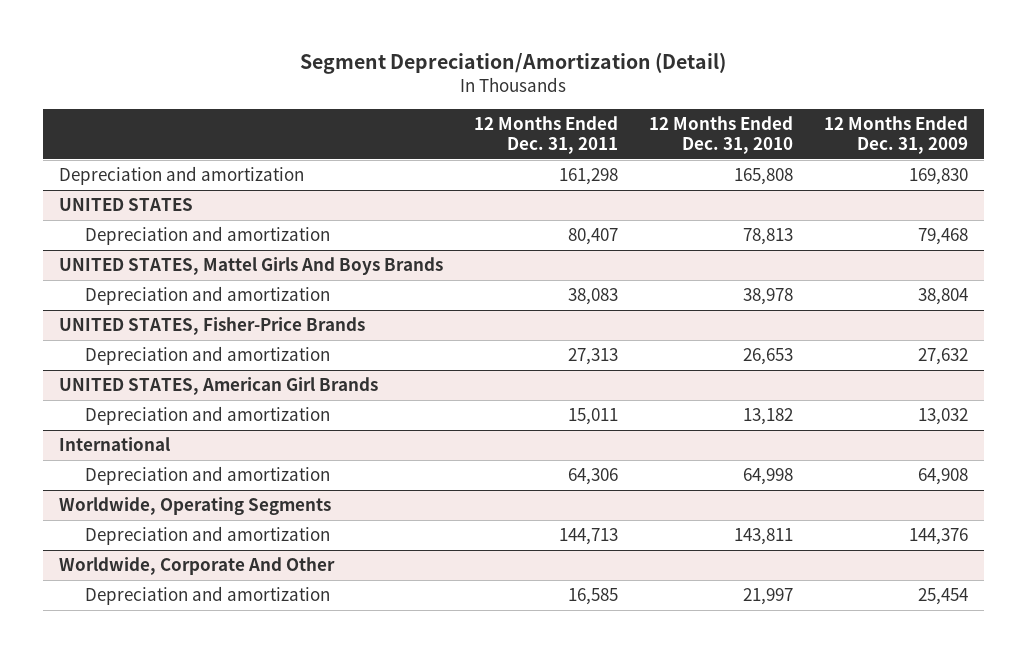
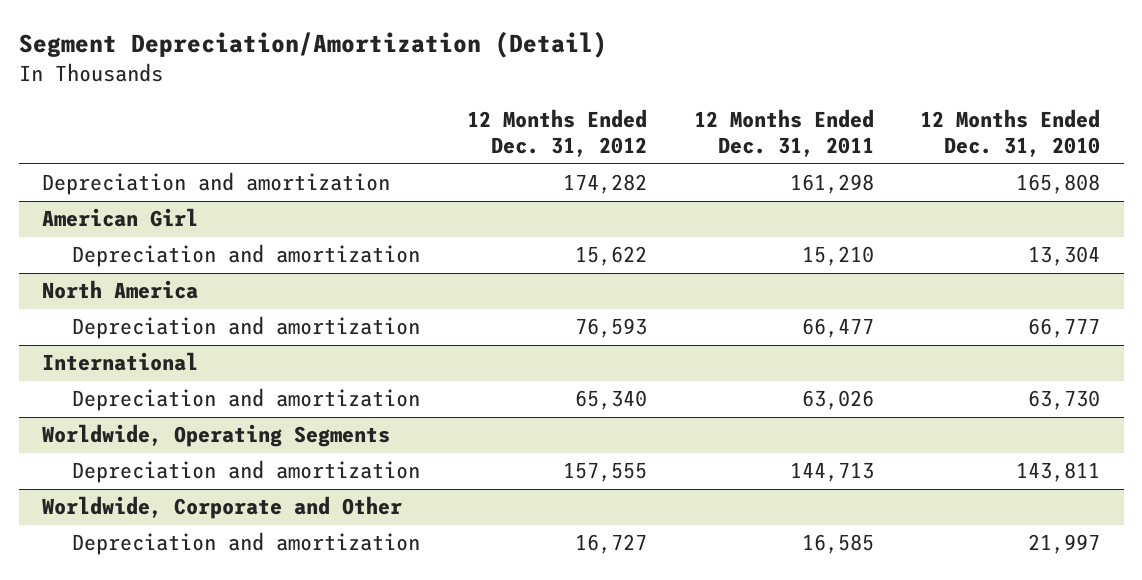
[824,116,969,154] 12 Months Ended Dec. 31, 2009 -> none
none -> [467,109,648,158] 12 Months Ended Dec. 31, 2012
[58,198,193,212] UNITED STATES -> none
[58,257,443,276] UNITED STATES, Mattel Girls And Boys Brands -> none
[58,317,365,336] UNITED STATES, Fisher-Price Brands -> none
[84,346,330,366] Depreciation and amortization -> none
[58,377,378,396] UNITED STATES, American Girl Brands -> none
[84,406,330,426] Depreciation and amortization -> none
none -> [41,208,198,228] American Girl
[567,228,618,246] 80,407 -> [801,246,874,267] 15,210
[743,228,794,246] 78,813 -> [1028,246,1101,267] 13,304
none -> [41,280,198,300] North America
[567,288,618,306] 38,083 -> [801,318,874,339] 66,477
[743,288,794,306] 38,978 -> [1028,318,1101,339] 66,777
[567,468,618,486] 64,306 -> [801,390,874,411] 63,026
[743,468,794,486] 64,998 -> [1028,390,1101,411] 63,730
[58,557,335,576] Worldwide, Corporate And Other -> [41,496,402,520] Worldwide, Corporate and Other

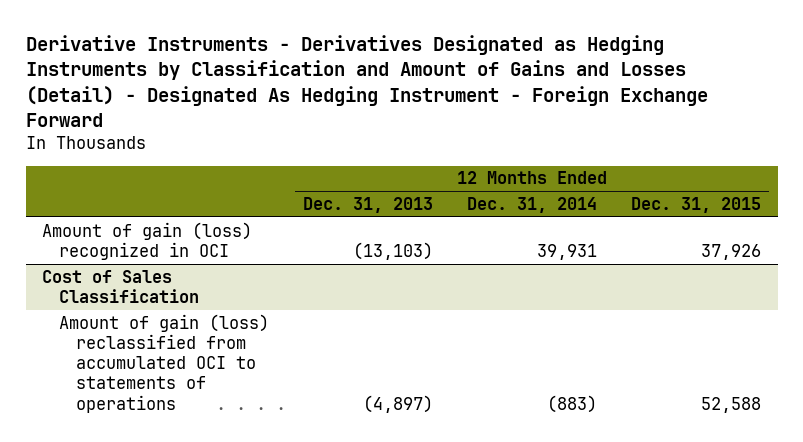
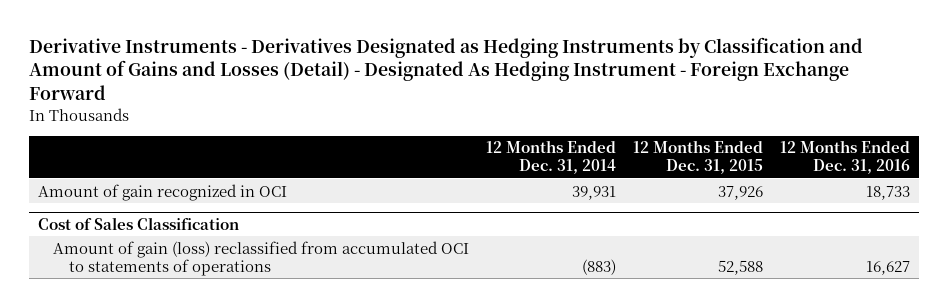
[302,196,433,213] Dec. 31, 2013 -> none
none -> [780,140,911,175] 12 Months Ended Dec. 31, 2016
[42,221,253,260] Amount of gain (loss) recognized in OCI -> [37,183,287,201] Amount of gain recognized in OCI

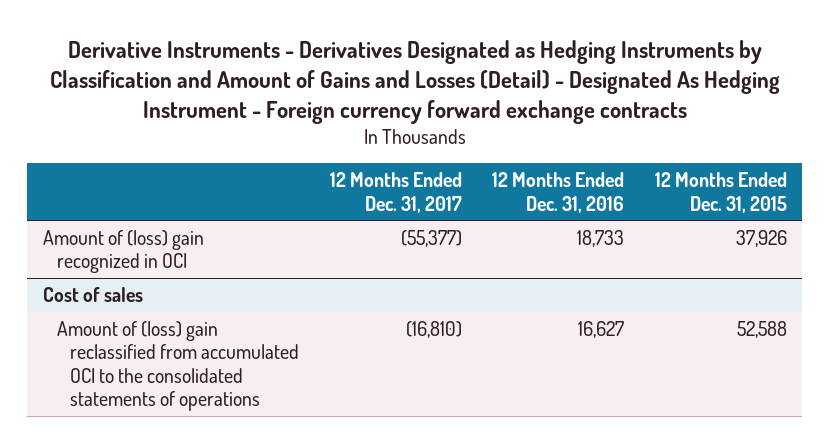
[29,36,864,101] Derivative Instruments - Derivatives Designated as Hedging Instruments by Classification and Amount of Gains and Losses (Detail) - Designated As Hedging Instrument - Foreign Exchange Forward -> [49,39,780,124] Derivative Instruments - Derivatives Designated as Hedging Instruments by Classification and Amount of Gains and Losses (Detail) - Designated As Hedging Instrument - Foreign currency forward exchange contracts
[486,140,617,175] 12 Months Ended Dec. 31, 2014 -> none
none -> [329,172,462,213] 12 Months Ended Dec. 31, 2017
[37,183,287,201] Amount of gain recognized in OCI -> [42,229,204,274] Amount of (loss) gain recognized in OCI
[37,216,239,230] Cost of Sales Classification -> [42,286,143,302] Cost of sales
[53,240,470,276] Amount of gain (loss) reclassified from accumulated OCI to statements of operations -> [56,320,300,411] Amount of (loss) gain reclassified from accumulated OCI to the consolidated statements of operations

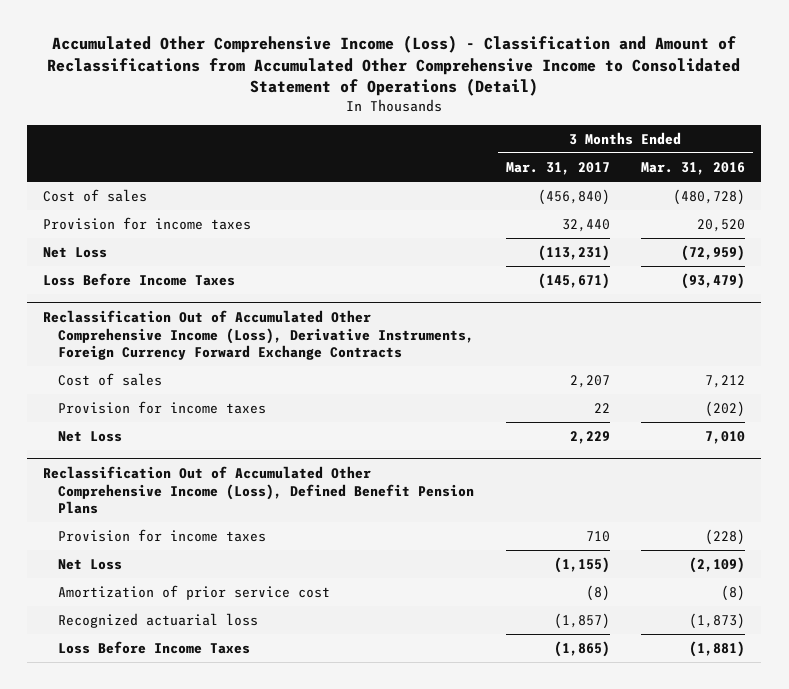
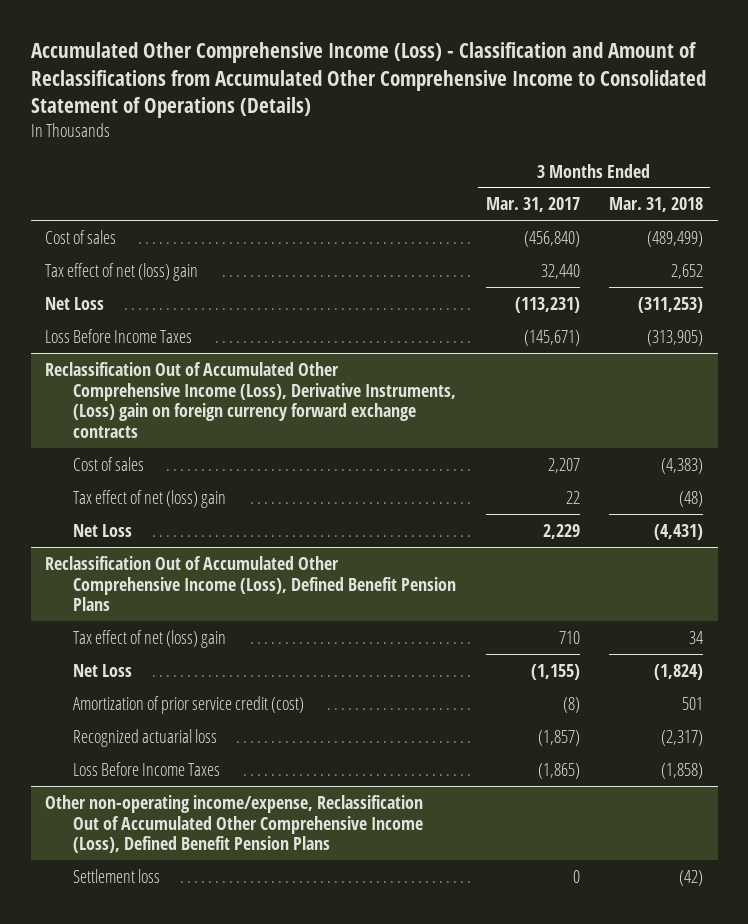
[47,34,741,97] Accumulated Other Comprehensive Income (Loss) - Classification and Amount of Reclassifications from Accumulated Other Comprehensive Income to Consolidated Statement of Operations (Detail) -> [30,42,706,119] Accumulated Other Comprehensive Income (Loss) - Classification and Amount of Reclassifications from Accumulated Other Comprehensive Income to Consolidated Statement of Operations (Details)
[641,161,746,175] Mar. 31, 2016 -> none
none -> [608,197,703,213] Mar. 31, 2018
[43,216,252,230] Provision for income taxes -> [45,262,199,281] Tax effect of net (loss) gain
[43,309,474,361] Reclassification Out of Accumulated Other Comprehensive Income (Loss), Derivative Instruments, Foreign Currency Forward Exchange Contracts -> [45,361,457,439] Reclassification Out of Accumulated Other Comprehensive Income (Loss), Derivative Instruments, (Loss) gain on foreign currency forward exchange contracts
[57,400,266,414] Provision for income taxes -> [73,489,227,508] Tax effect of net (loss) gain
[57,528,266,542] Provision for income taxes -> [73,629,227,648] Tax effect of net (loss) gain
[57,584,330,600] Amortization of prior service cost -> [73,695,305,714] Amortization of prior service credit (cost)
none -> [45,794,424,854] Other non-operating income/expense, Reclassification Out of Accumulated Other Comprehensive Income (Loss), Defined Benefit Pension Plans
none -> [73,868,161,883] Settlement loss

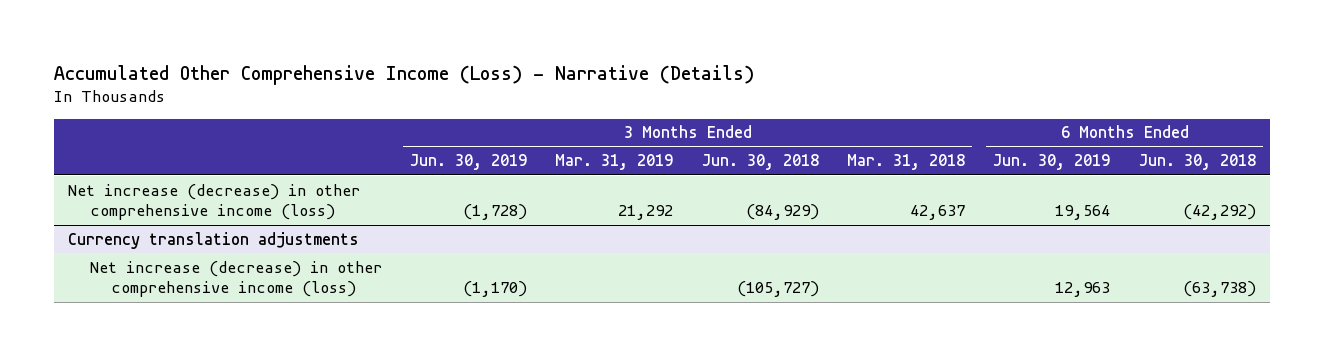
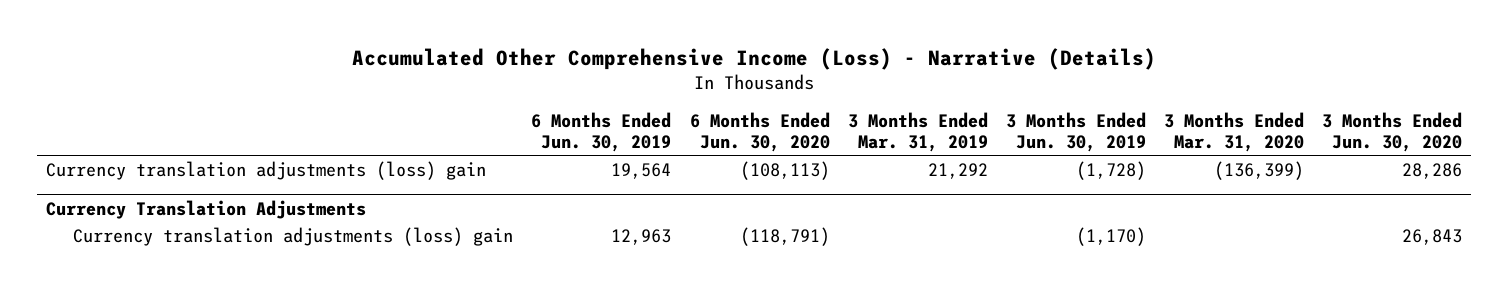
[701,154,819,171] Jun. 30, 2018 -> none
[847,154,966,171] Mar. 31, 2018 -> none
[1138,154,1256,171] Jun. 30, 2018 -> none
none -> [689,111,830,152] 6 Months Ended Jun. 30, 2020
none -> [1164,111,1305,152] 3 Months Ended Mar. 31, 2020
none -> [1322,111,1463,152] 3 Months Ended Jun. 30, 2020
[68,183,361,221] Net increase (decrease) in other comprehensive income (loss) -> [45,161,486,181] Currency translation adjustments (loss) gain
[68,231,360,249] Currency translation adjustments -> [45,199,366,219] Currency Translation Adjustments
[89,260,382,298] Net increase (decrease) in other comprehensive income (loss) -> [73,227,514,247] Currency translation adjustments (loss) gain

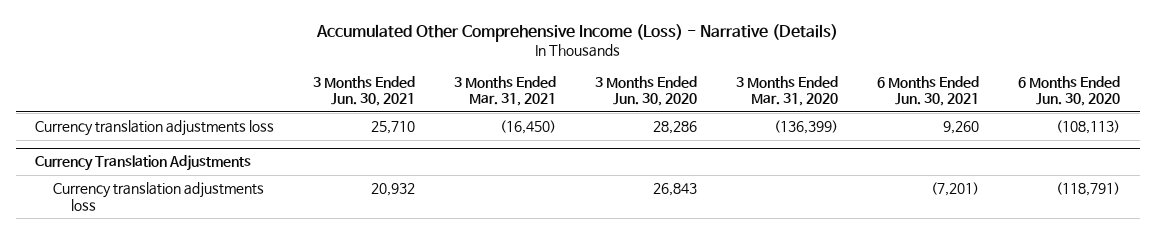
[531,111,672,152] 6 Months Ended Jun. 30, 2019 -> none
[847,111,988,152] 3 Months Ended Mar. 31, 2019 -> none
[1005,111,1146,152] 3 Months Ended Jun. 30, 2019 -> none
none -> [313,75,416,107] 3 Months Ended Jun. 30, 2021
none -> [454,75,557,107] 3 Months Ended Mar. 31, 2021
none -> [877,75,980,107] 6 Months Ended Jun. 30, 2021
[45,161,486,181] Currency translation adjustments (loss) gain -> [35,120,275,137] Currency translation adjustments loss
[73,227,514,247] Currency translation adjustments (loss) gain -> [52,182,264,211] Currency translation adjustments loss

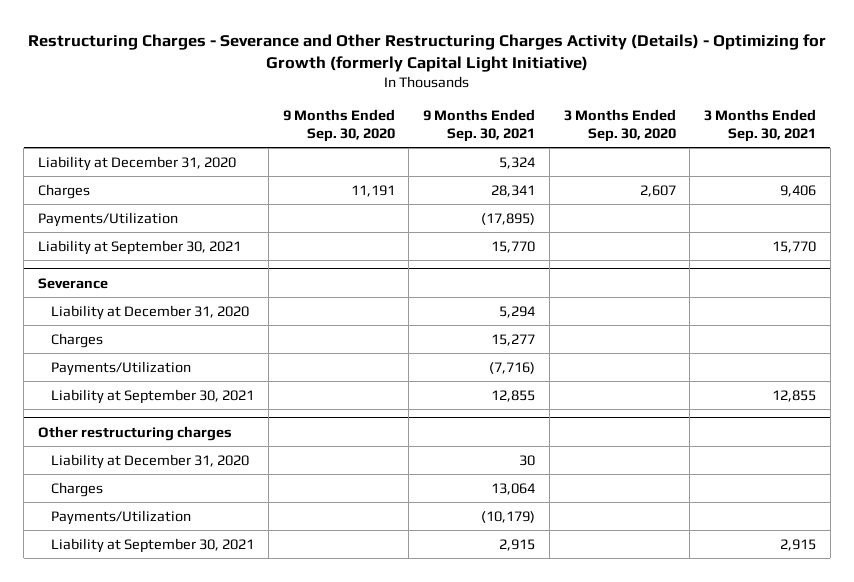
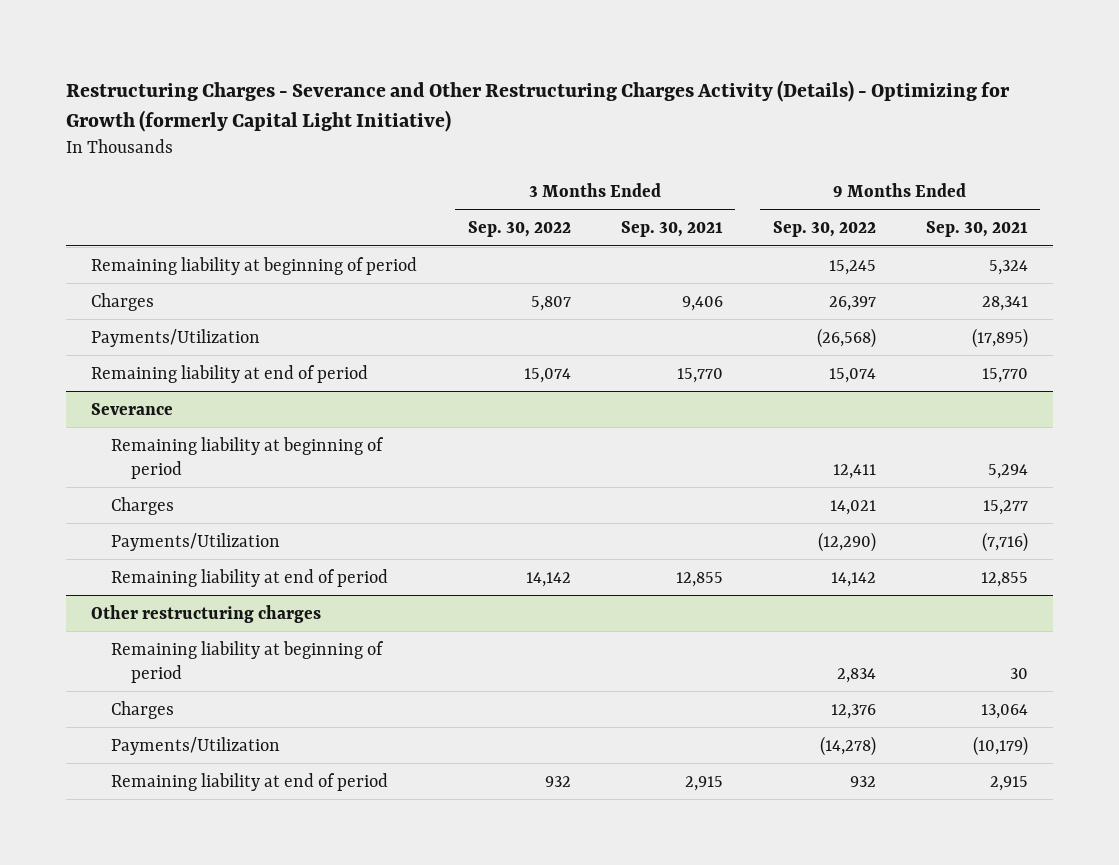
[282,109,395,142] 9 Months Ended Sep. 30, 2020 -> none
[563,109,676,142] 3 Months Ended Sep. 30, 2020 -> none
none -> [467,221,571,238] Sep. 30, 2022
none -> [772,221,876,238] Sep. 30, 2022
[37,155,236,171] Liability at December 31, 2020 -> [91,256,418,275] Remaining liability at beginning of period
[37,239,241,255] Liability at September 30, 2021 -> [91,364,369,383] Remaining liability at end of period
[51,304,250,320] Liability at December 31, 2020 -> [111,436,385,479] Remaining liability at beginning of period
[51,388,255,404] Liability at September 30, 2021 -> [111,568,389,587] Remaining liability at end of period
[51,453,250,469] Liability at December 31, 2020 -> [111,640,385,683] Remaining liability at beginning of period
[51,537,255,553] Liability at September 30, 2021 -> [111,772,389,791] Remaining liability at end of period

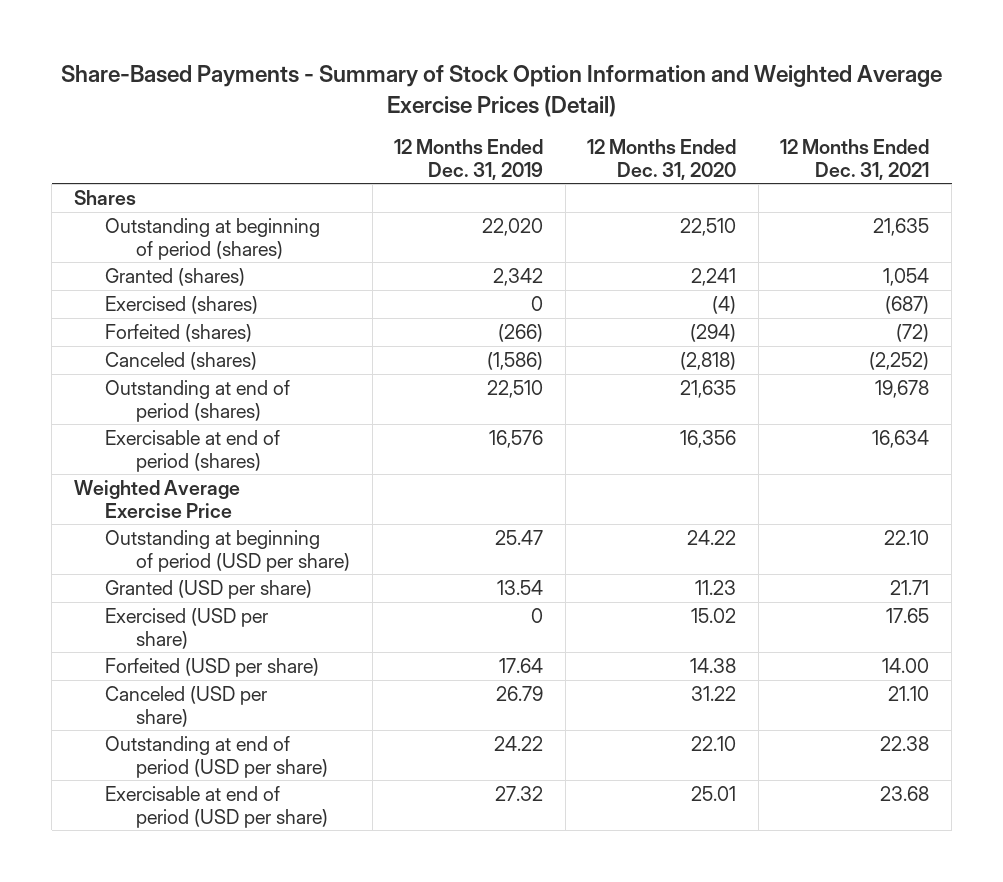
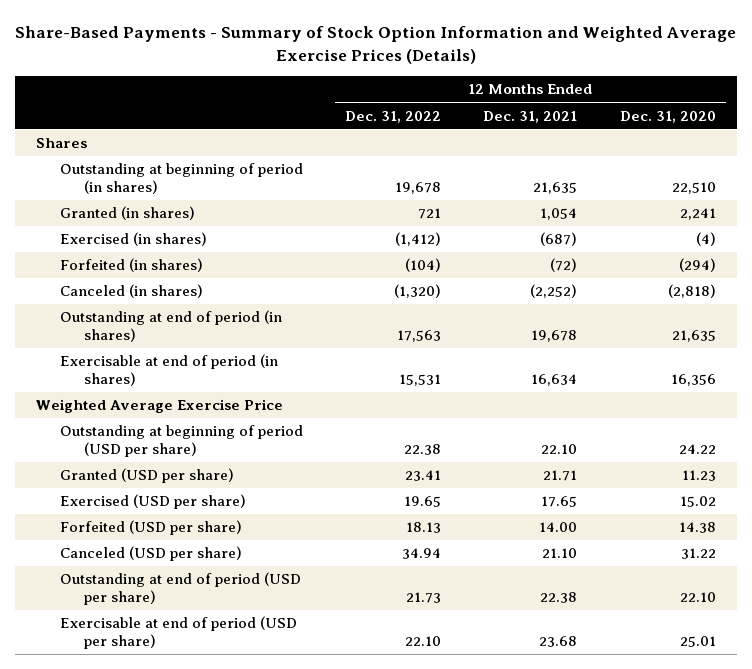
[60,65,942,118] Share-Based Payments - Summary of Stock Option Information and Weighted Average Exercise Prices (Detail) -> [15,26,737,65] Share-Based Payments - Summary of Stock Option Information and Weighted Average Exercise Prices (Details)
[394,138,544,180] 12 Months Ended Dec. 31, 2019 -> none
none -> [345,110,442,123] Dec. 31, 2022
[104,218,320,260] Outstanding at beginning of period (shares) -> [60,163,304,195] Outstanding at beginning of period (in shares)
[104,268,245,287] Granted (shares) -> [60,206,196,221] Granted (in shares)
[104,296,258,315] Exercised (shares) -> [60,232,208,247] Exercised (in shares)
[104,324,252,343] Forfeited (shares) -> [60,258,204,273] Forfeited (in shares)
[104,352,257,371] Canceled (shares) -> [60,284,204,299] Canceled (in shares)
[104,380,290,422] Outstanding at end of period (shares) -> [60,310,283,343] Outstanding at end of period (in shares)
[104,430,280,472] Exercisable at end of period (shares) -> [60,354,279,387] Exercisable at end of period (in shares)

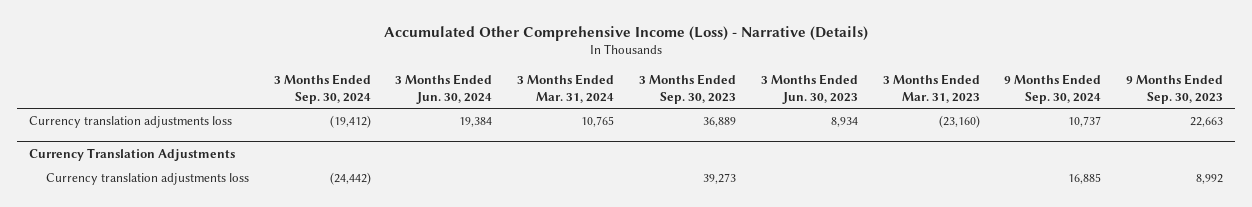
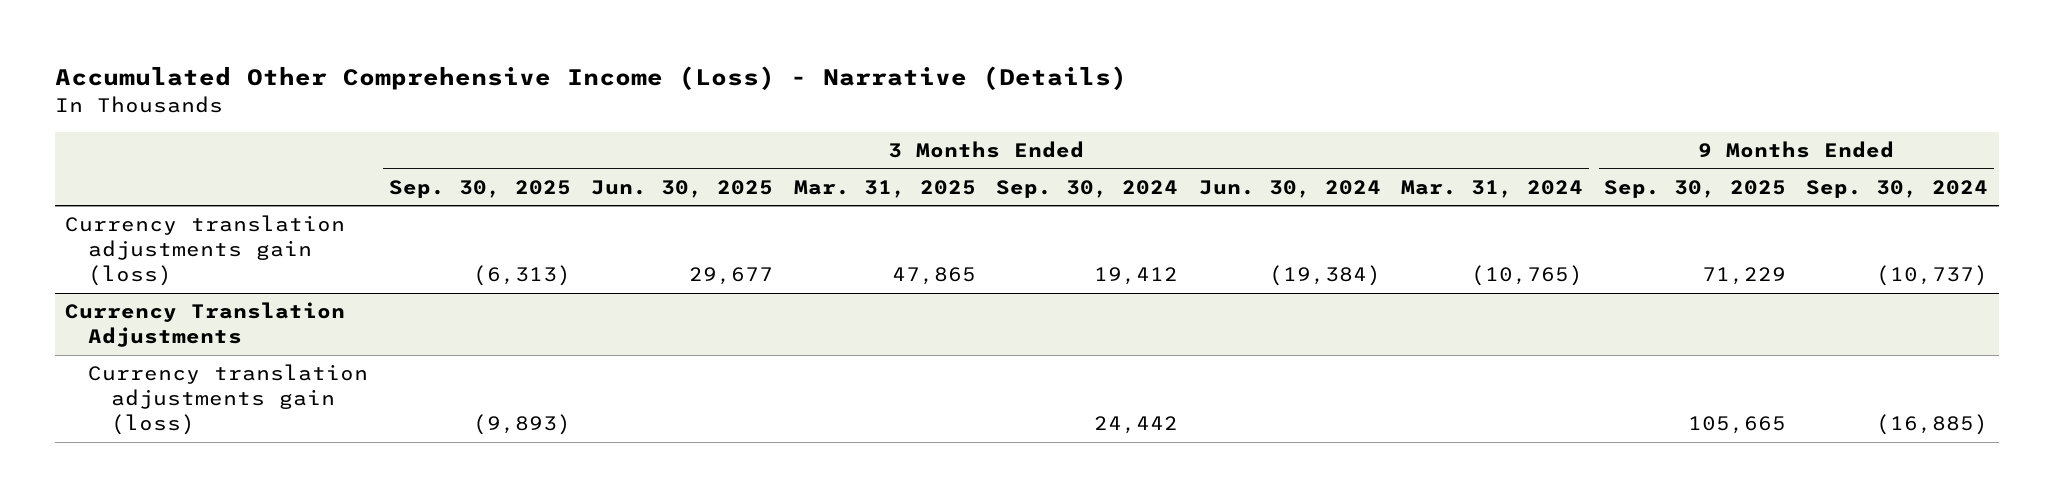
[638,73,736,104] 3 Months Ended Sep. 30, 2023 -> none
[760,73,858,104] 3 Months Ended Jun. 30, 2023 -> none
[882,73,980,103] 3 Months Ended Mar. 31, 2023 -> none
[1126,73,1224,104] 9 Months Ended Sep. 30, 2023 -> none
none -> [388,179,571,198] Sep. 30, 2025
none -> [591,179,774,198] Jun. 30, 2025
none -> [793,179,976,198] Mar. 31, 2025
none -> [1603,179,1786,198] Sep. 30, 2025
[29,116,233,129] Currency translation adjustments loss -> [64,215,345,287] Currency translation adjustments gain (loss)
[329,115,371,129] (19,412) -> [1094,267,1179,286] 19,412
[459,117,493,128] 19,384 -> [1268,265,1381,287] (19,384)
[581,116,615,128] 10,765 -> [1471,265,1584,287] (10,765)
[1068,116,1102,128] 10,737 -> [1876,265,1989,287] (10,737)
[45,173,249,186] Currency translation adjustments loss -> [88,364,369,436] Currency translation adjustments gain (loss)
[329,172,371,186] (24,442) -> [1094,416,1179,435] 24,442
[1068,173,1102,185] 16,885 -> [1876,414,1989,436] (16,885)

